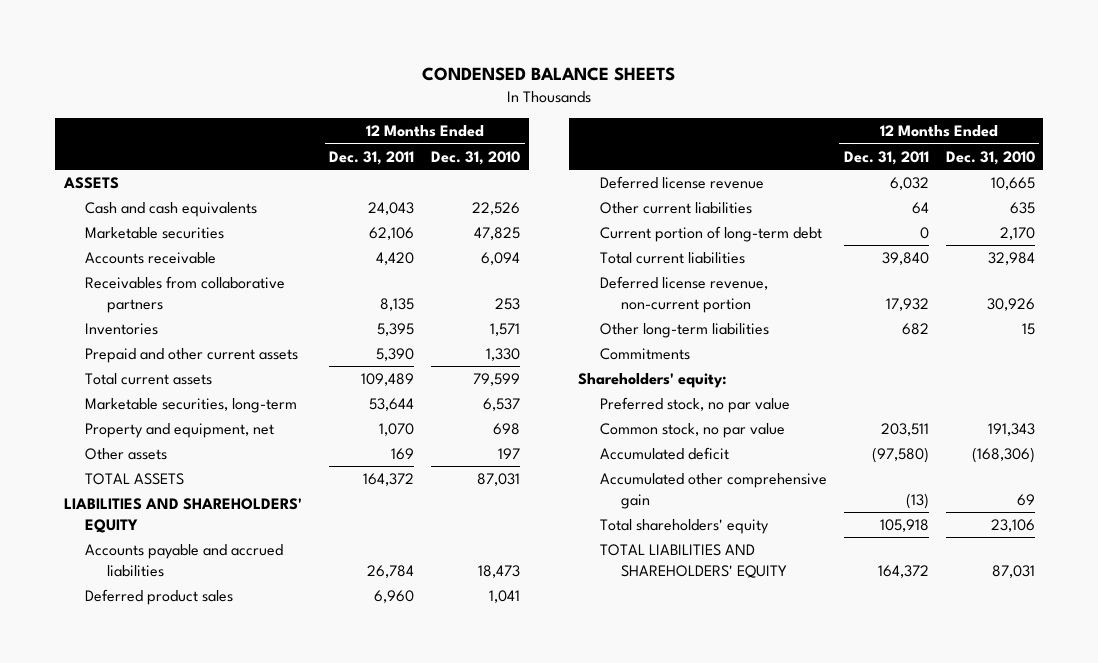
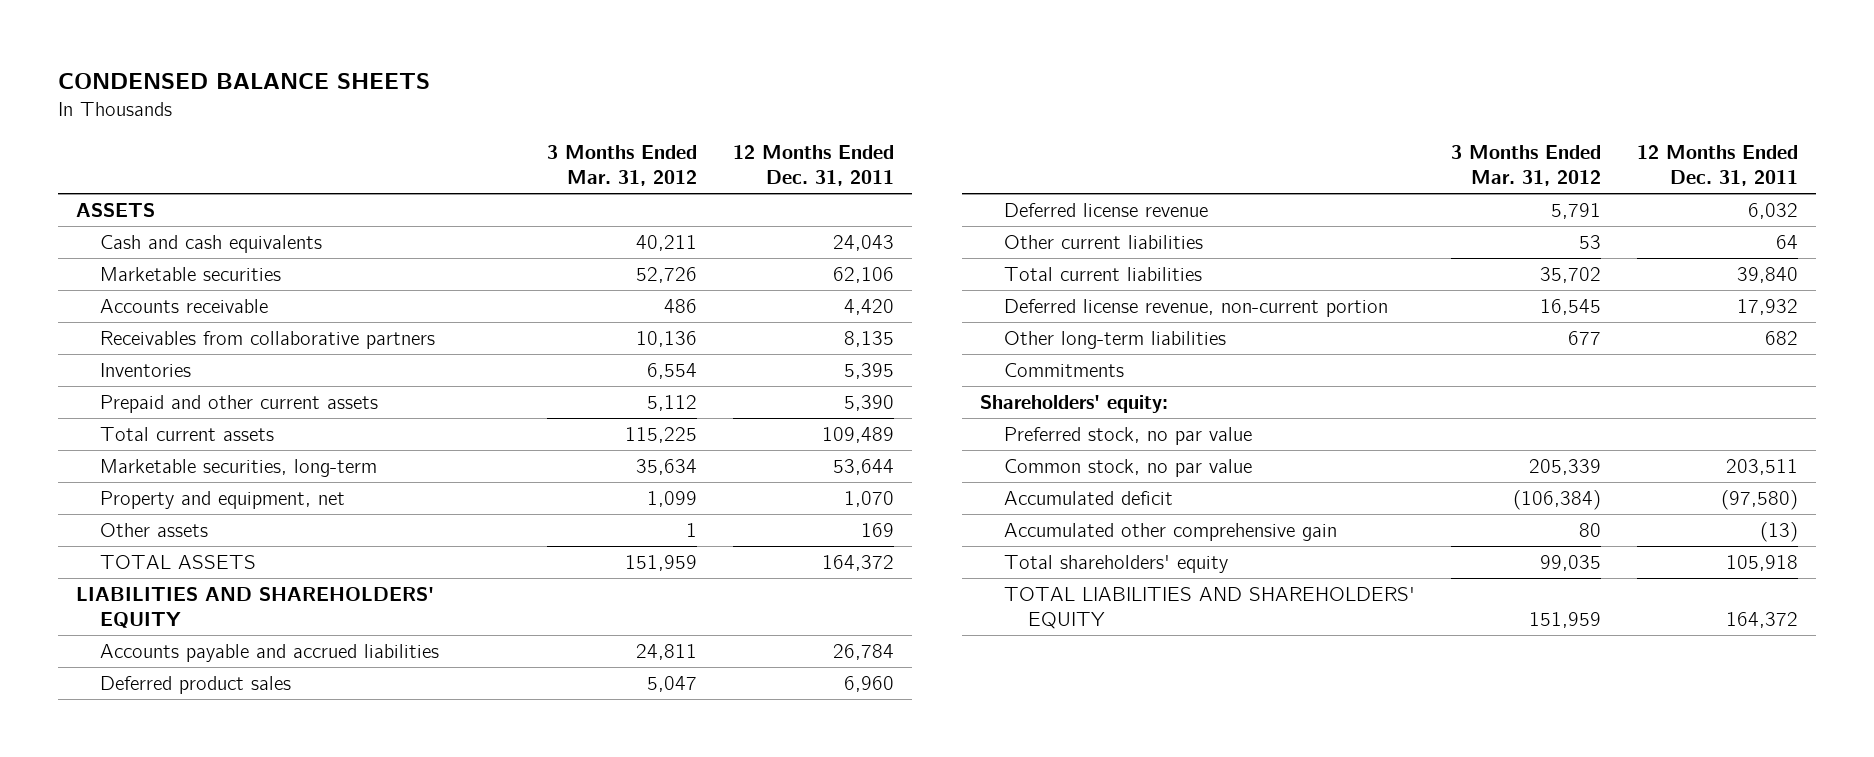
[431,150,521,165] Dec. 31, 2010 -> none
none -> [546,144,697,187] 3 Months Ended Mar. 31, 2012
[599,226,822,243] Current portion of long-term debt -> none

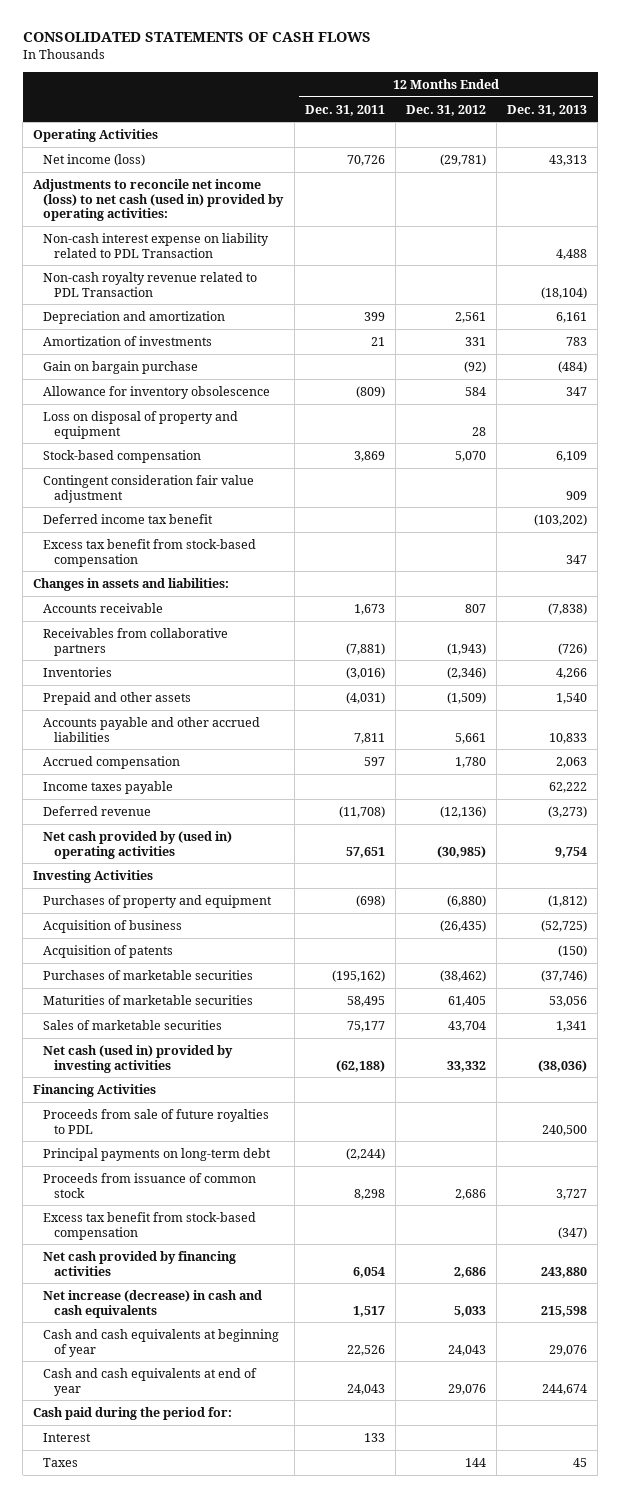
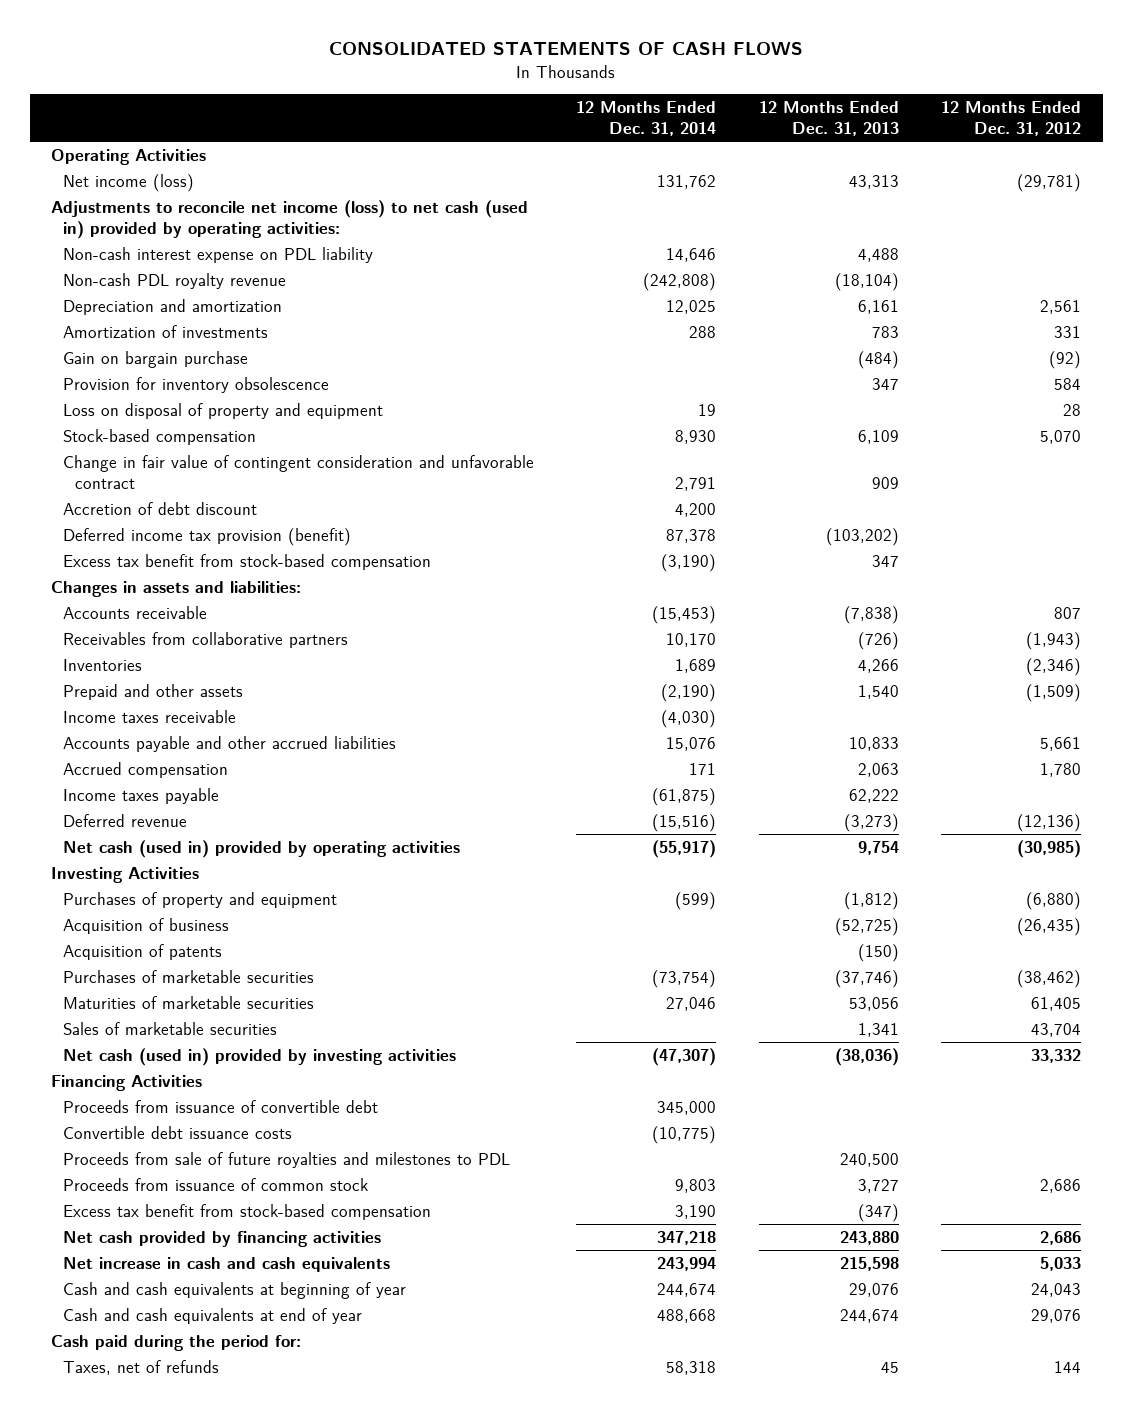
[304,104,385,116] Dec. 31, 2011 -> none
none -> [576,100,717,136] 12 Months Ended Dec. 31, 2014
[43,232,270,258] Non-cash interest expense on liability related to PDL Transaction -> [63,246,374,263] Non-cash interest expense on PDL liability
[43,271,258,297] Non-cash royalty revenue related to PDL Transaction -> [63,272,287,289] Non-cash PDL royalty revenue
[43,385,271,399] Allowance for inventory obsolescence -> [63,376,330,393] Provision for inventory obsolescence
[43,474,255,503] Contingent consideration fair value adjustment -> [63,454,535,489] Change in fair value of contingent consideration and unfavorable contract
none -> [63,501,258,515] Accretion of debt discount
[43,513,214,524] Deferred income tax benefit -> [63,527,352,546] Deferred income tax provision (benefit)
none -> [63,709,237,723] Income taxes receivable
[43,830,233,859] Net cash provided by (used in) operating activities -> [63,839,461,858] Net cash (used in) provided by operating activities
[43,1147,272,1161] Principal payments on long-term debt -> none
none -> [63,1099,379,1113] Proceeds from issuance of convertible debt
none -> [63,1125,293,1139] Convertible debt issuance costs
[43,1108,270,1134] Proceeds from sale of future royalties to PDL -> [63,1151,511,1168] Proceeds from sale of future royalties and milestones to PDL
[43,1289,263,1318] Net increase (decrease) in cash and cash equivalents -> [63,1256,391,1272] Net increase in cash and cash equivalents
[43,1432,92,1442] Interest -> none
[43,1457,79,1467] Taxes -> [63,1359,220,1375] Taxes, net of refunds

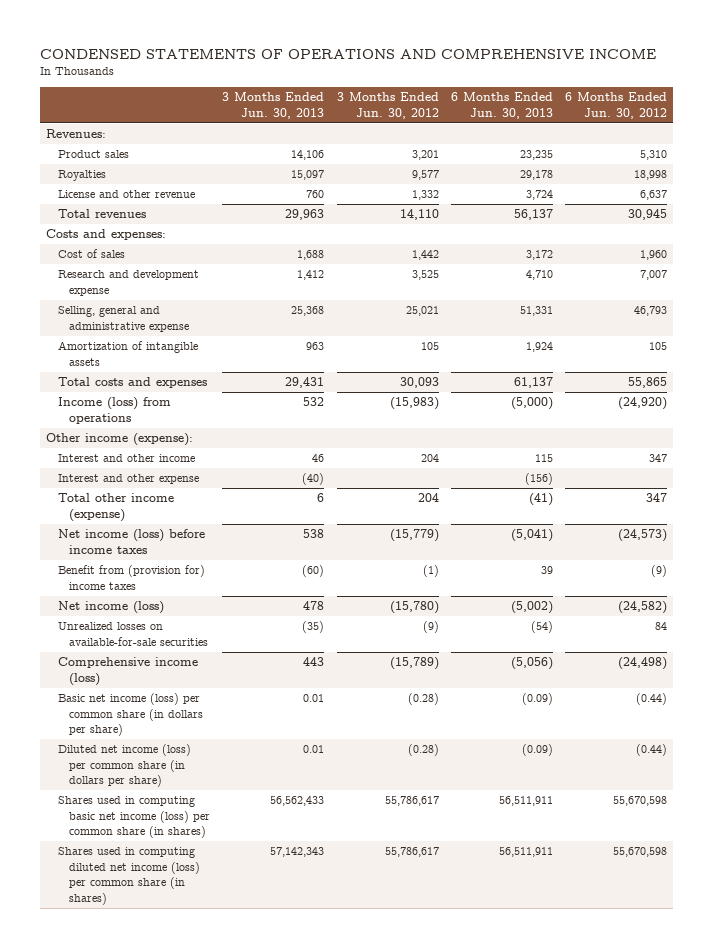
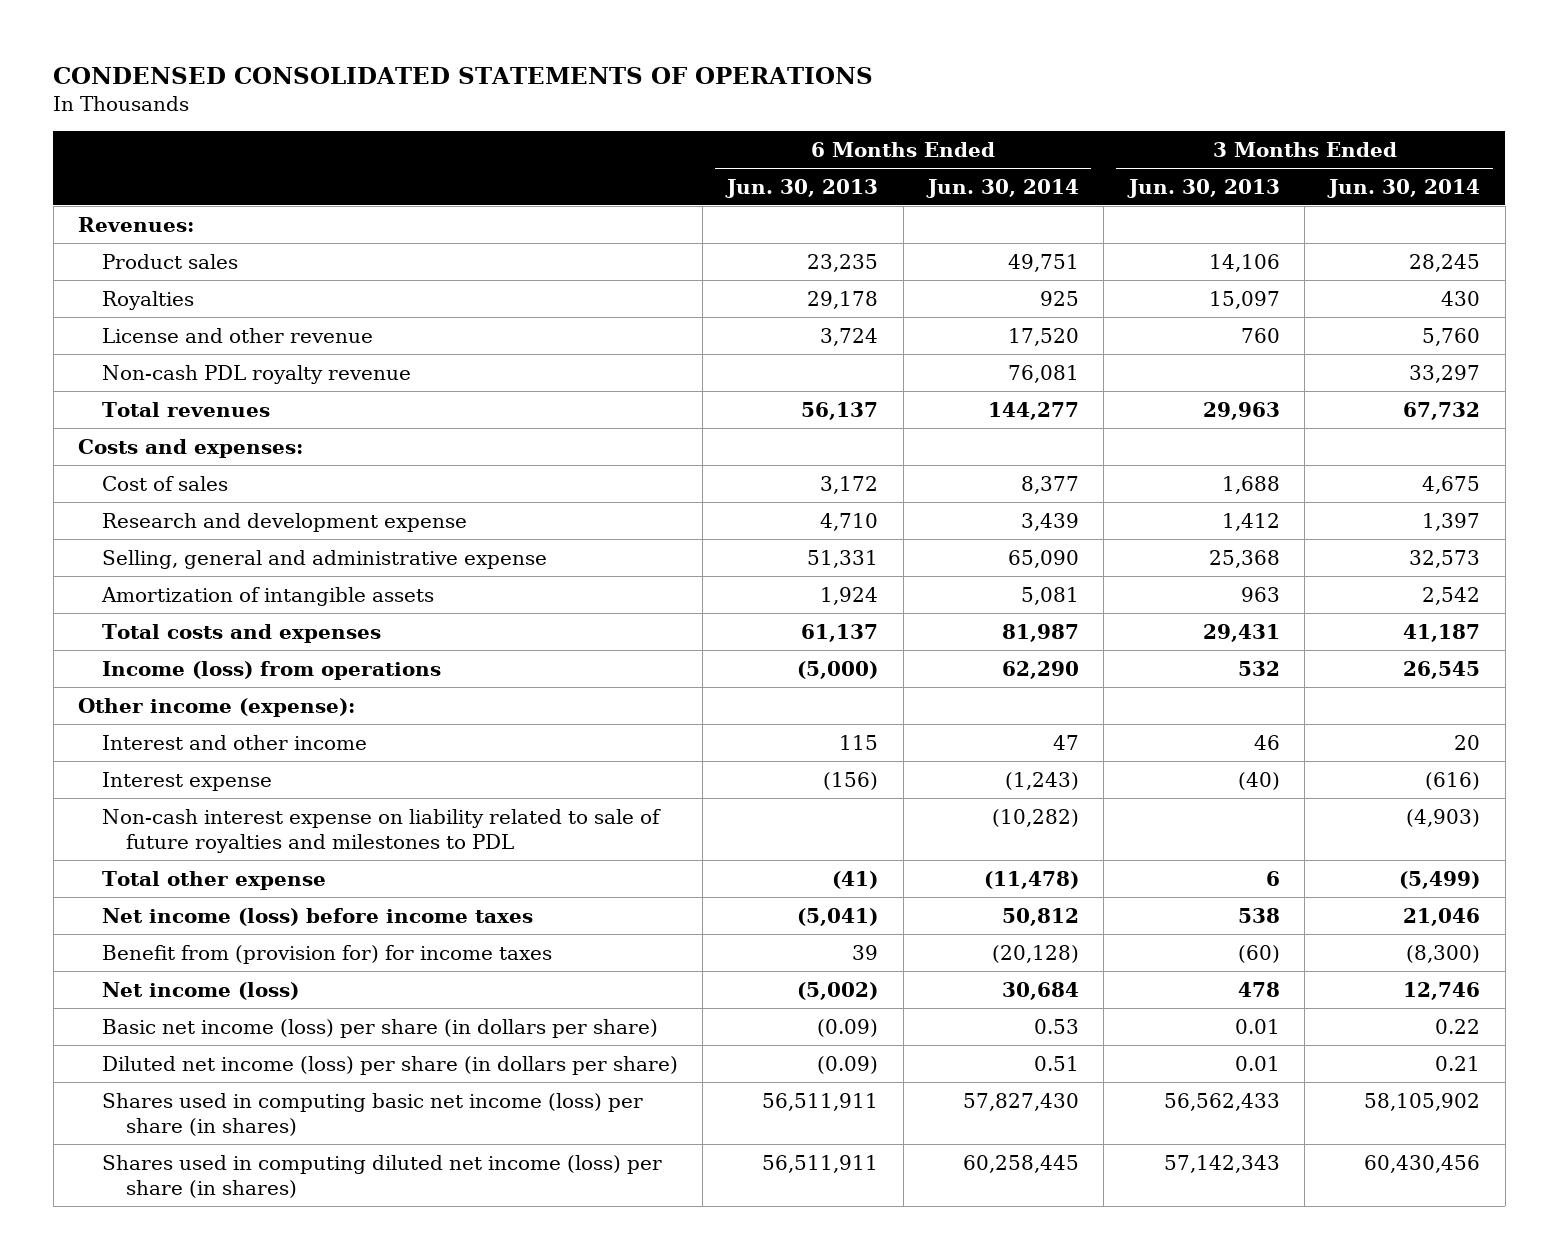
[40,48,657,59] CONDENSED STATEMENTS OF OPERATIONS AND COMPREHENSIVE INCOME -> [53,67,874,85] CONDENSED CONSOLIDATED STATEMENTS OF OPERATIONS
[336,92,439,119] 3 Months Ended Jun. 30, 2012 -> none
[565,92,668,119] 6 Months Ended Jun. 30, 2012 -> none
none -> [926,178,1080,198] Jun. 30, 2014
none -> [1327,178,1481,198] Jun. 30, 2014
none -> [101,364,411,384] Non-cash PDL royalty revenue
[57,474,199,485] Interest and other expense -> [101,771,272,791] Interest expense
none -> [101,808,661,853] Non-cash interest expense on liability related to sale of future royalties and milestones to PDL
[57,493,174,522] Total other income (expense) -> [101,870,326,890] Total other expense
[57,565,205,590] Benefit from (provision for) income taxes -> [101,944,552,964] Benefit from (provision for) for income taxes
[57,622,209,646] Unrealized losses on available-for-sale securities -> none
[57,657,198,686] Comprehensive income (loss) -> none
[57,693,204,737] Basic net income (loss) per common share (in dollars per share) -> [101,1018,658,1038] Basic net income (loss) per share (in dollars per share)
[57,744,191,788] Diluted net income (loss) per common share (in dollars per share) -> [101,1055,678,1075] Diluted net income (loss) per share (in dollars per share)
[57,796,211,839] Shares used in computing basic net income (loss) per common share (in shares) -> [101,1092,643,1136] Shares used in computing basic net income (loss) per share (in shares)
[57,847,201,905] Shares used in computing diluted net income (loss) per common share (in shares) -> [101,1154,662,1198] Shares used in computing diluted net income (loss) per share (in shares)

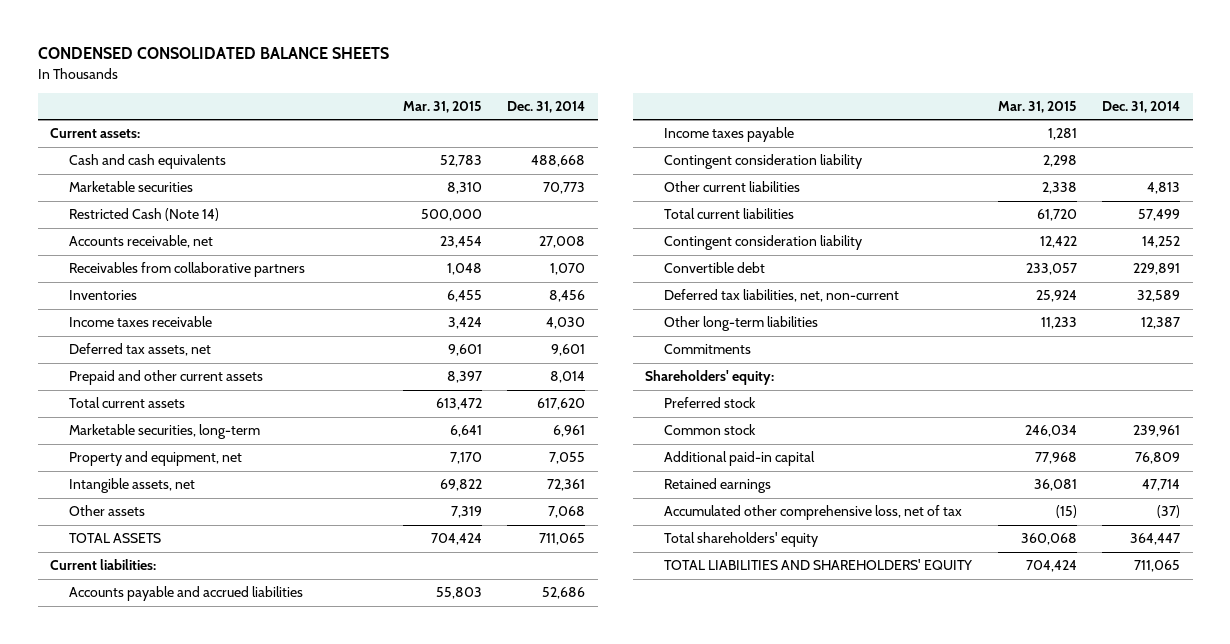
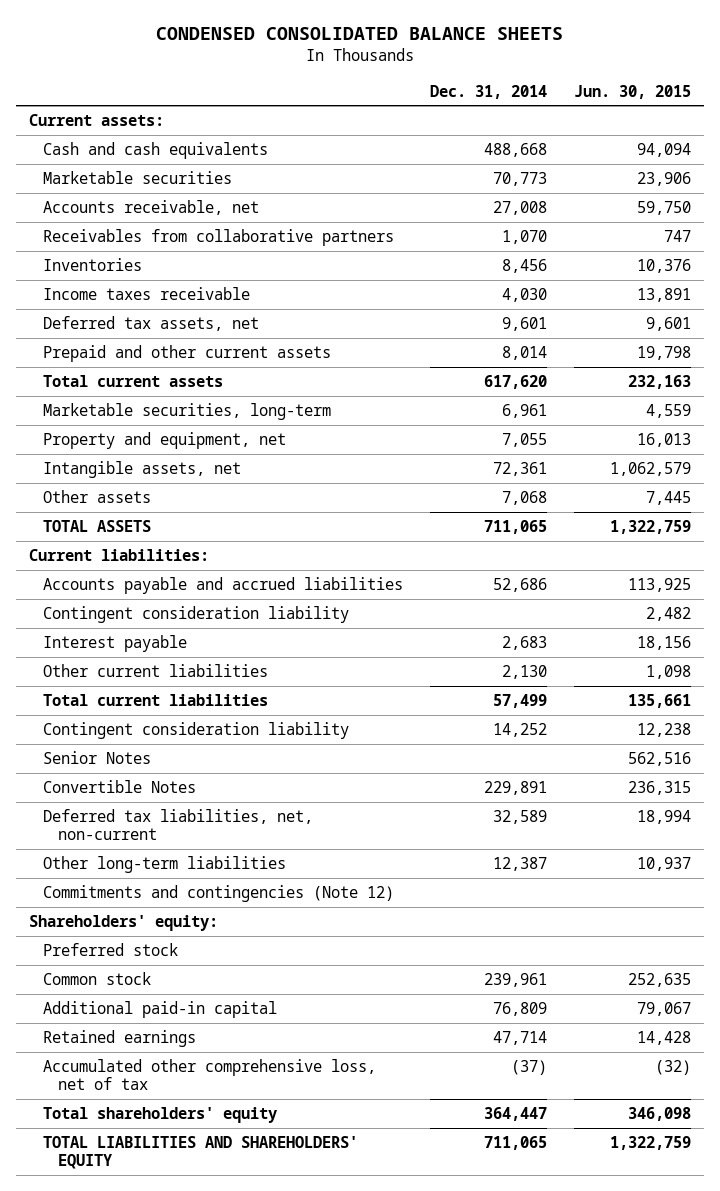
[402,100,482,113] Mar. 31, 2015 -> none
none -> [573,84,691,99] Jun. 30, 2015
[69,208,220,222] Restricted Cash (Note 14) -> none
[664,127,795,143] Income taxes payable -> none
none -> [43,635,188,653] Interest payable
[1147,182,1181,195] 4,813 -> [502,665,548,680] 2,130
none -> [43,751,152,765] Senior Notes
[664,262,766,274] Convertible debt -> [43,780,197,794] Convertible Notes
[664,344,752,355] Commitments -> [43,885,395,903] Commitments and contingencies (Note 12)

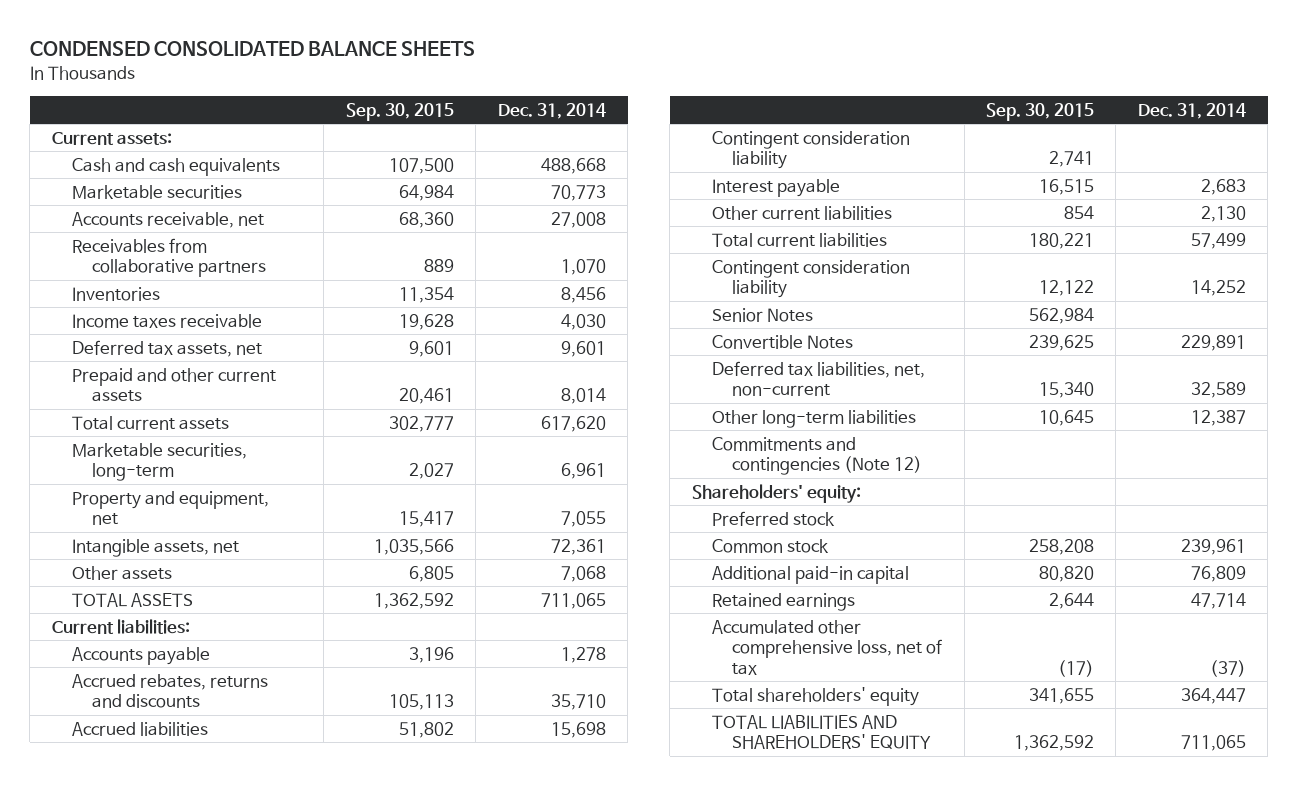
[573,84,691,99] Jun. 30, 2015 -> none
none -> [345,102,454,121] Sep. 30, 2015
[43,577,404,595] Accounts payable and accrued liabilities -> none
none -> [71,646,210,665] Accounts payable
none -> [71,673,268,709] Accrued rebates, returns and discounts
none -> [71,721,208,736] Accrued liabilities

